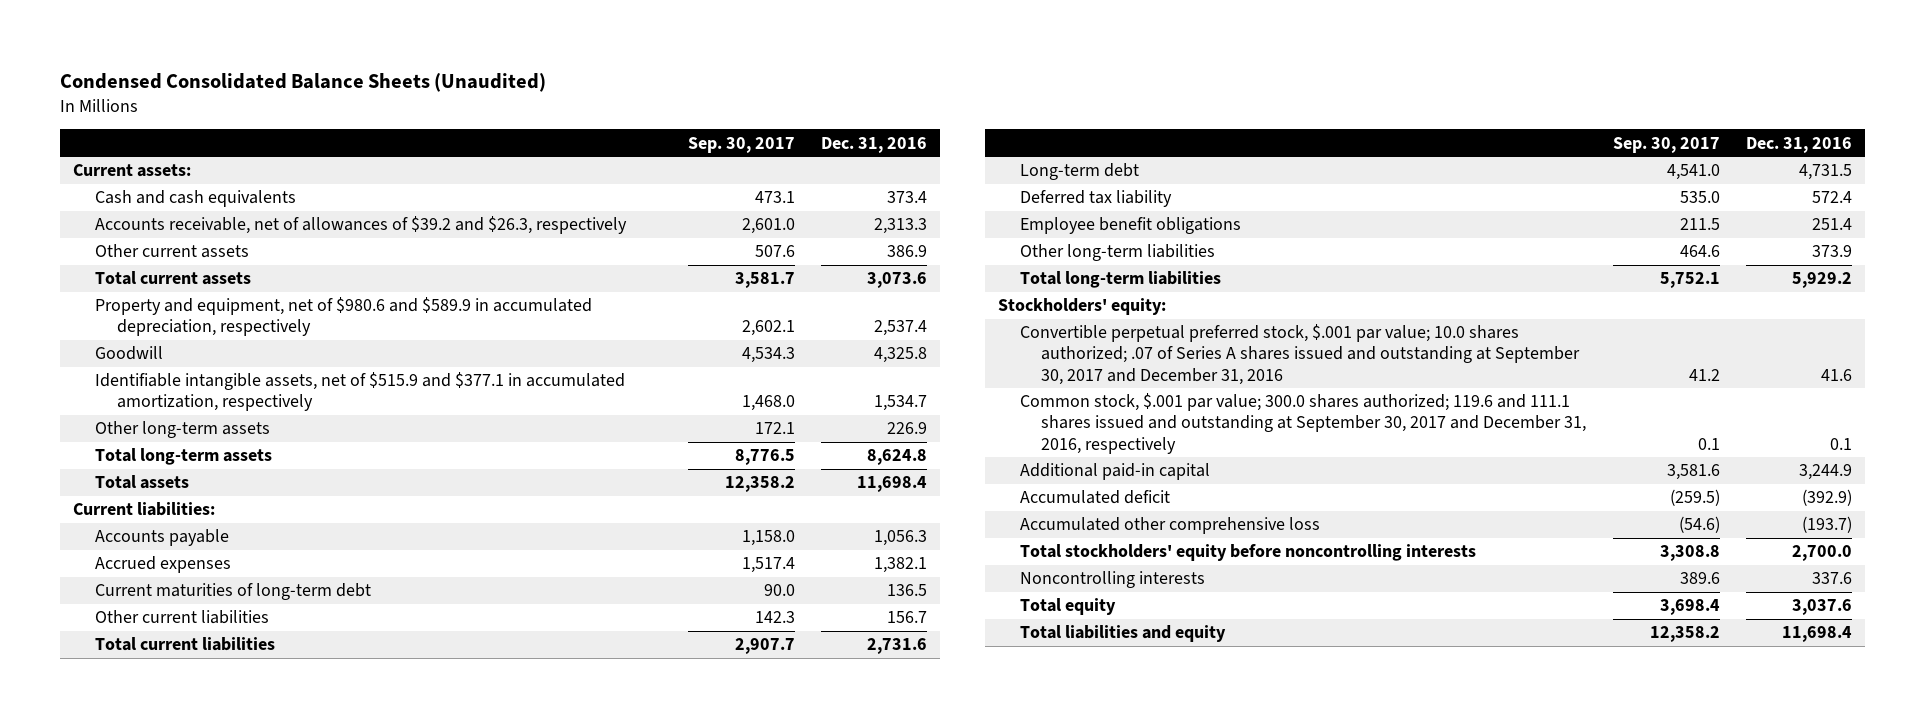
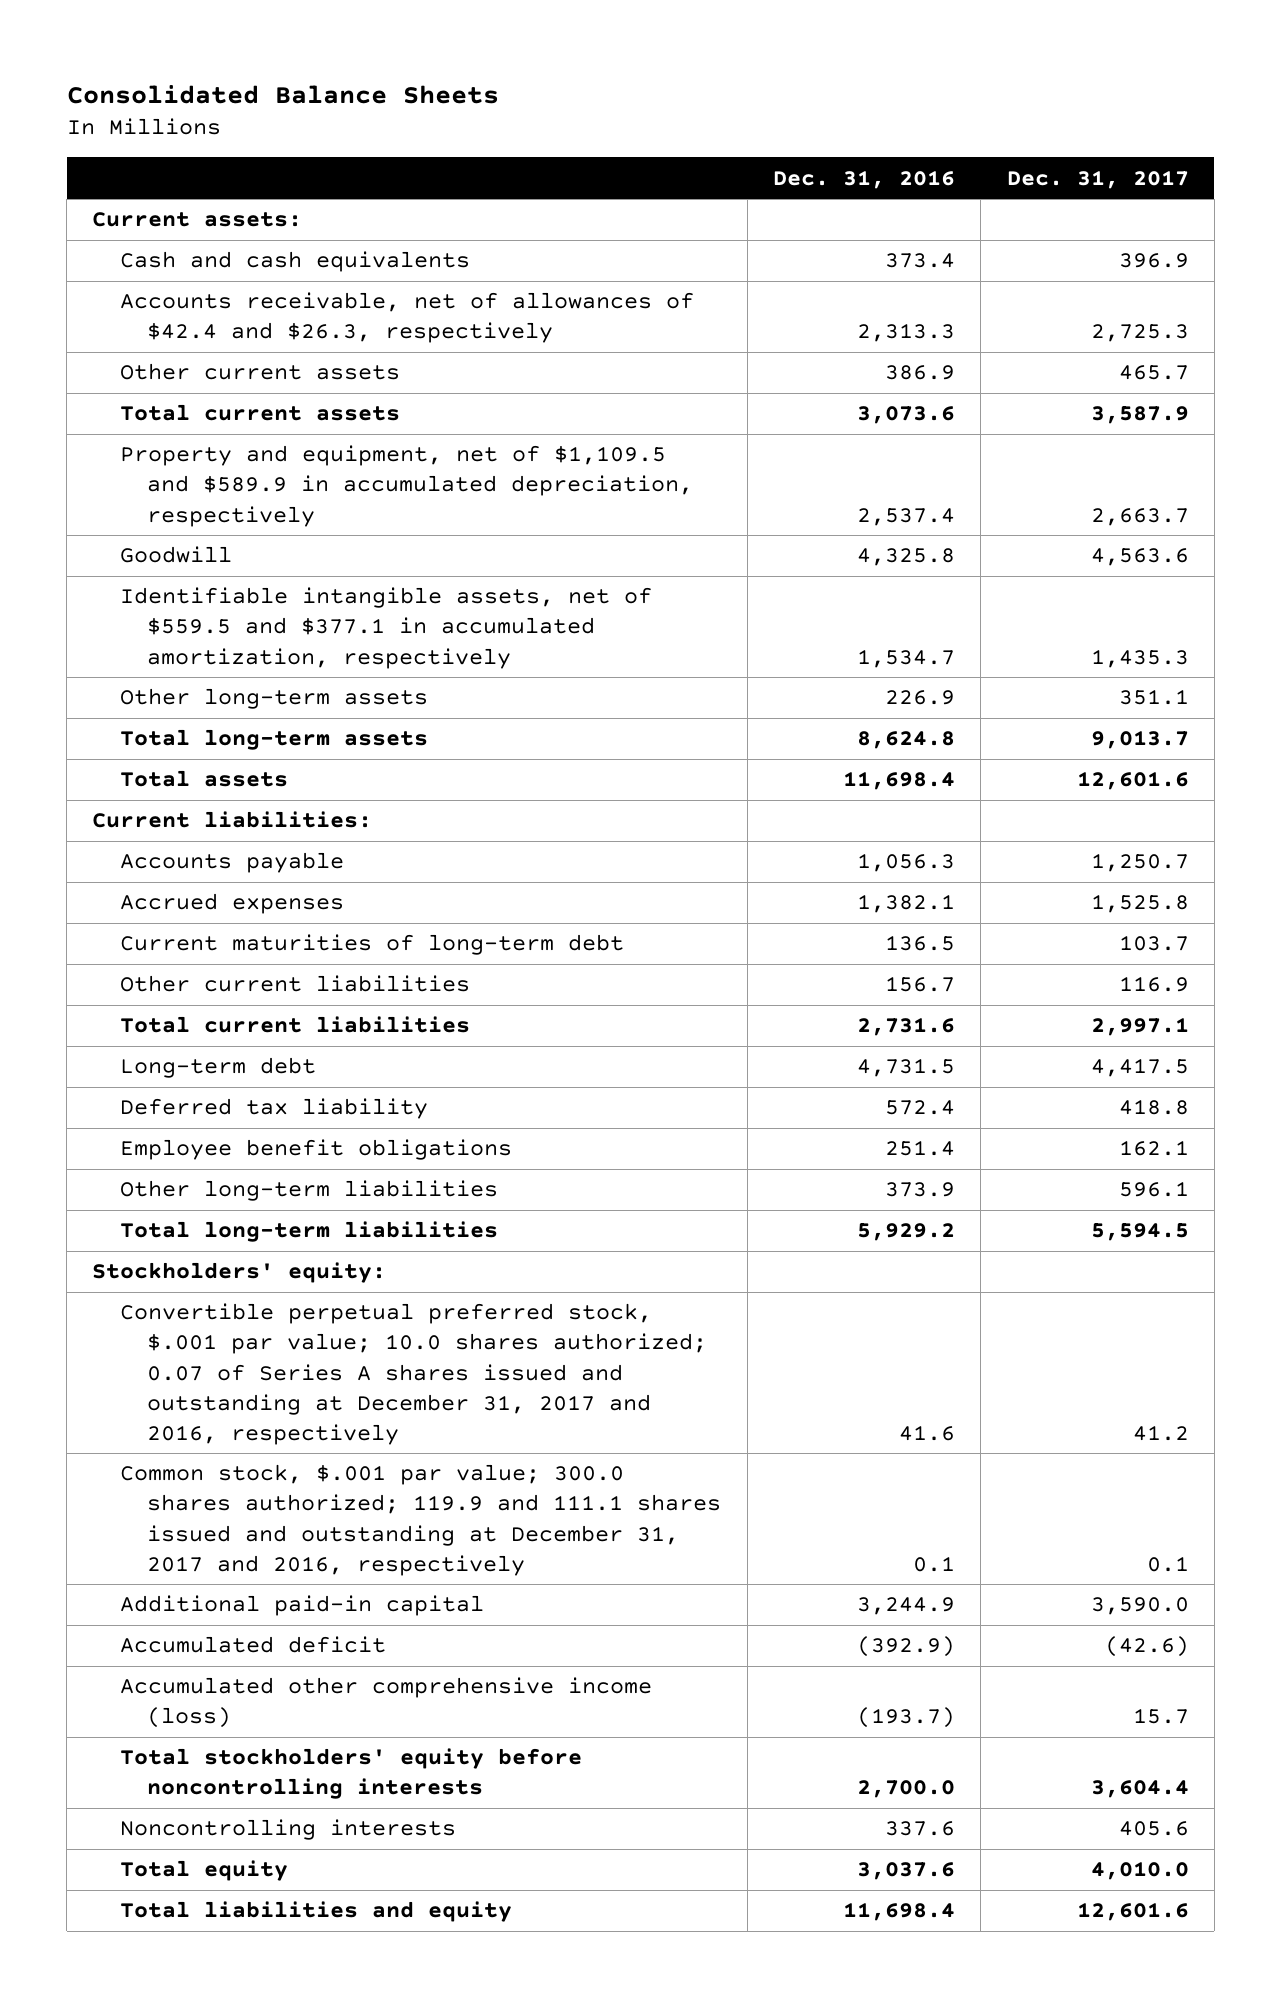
[60,72,547,92] Condensed Consolidated Balance Sheets (Unaudited) -> [66,84,499,104] Consolidated Balance Sheets
[687,136,795,153] Sep. 30, 2017 -> none
none -> [1006,169,1189,189] Dec. 31, 2017
[94,216,627,235] Accounts receivable, net of allowances of $39.2 and $26.3, respectively -> [119,292,694,344] Accounts receivable, net of allowances of $42.4 and $26.3, respectively
[94,297,592,337] Property and equipment, net of $980.6 and $589.9 in accumulated depreciation, respectively -> [119,445,694,527] Property and equipment, net of $1,109.5 and $589.9 in accumulated depreciation, respectively
[94,372,625,412] Identifiable intangible assets, net of $515.9 and $377.1 in accumulated amortization, respectively -> [119,587,652,669] Identifiable intangible assets, net of $559.5 and $377.1 in accumulated amortization, respectively
[1019,324,1581,385] Convertible perpetual preferred stock, $.001 par value; 10.0 shares authorized; .07 of Series A shares issued and outstanding at September 30, 2017 and December 31, 2016 -> [119,1303,708,1445] Convertible perpetual preferred stock, $.001 par value; 10.0 shares authorized; 0.07 of Series A shares issued and outstanding at December 31, 2017 and 2016, respectively
[1019,393,1587,454] Common stock, $.001 par value; 300.0 shares authorized; 119.6 and 111.1 shares issued and outstanding at September 30, 2017 and December 31, 2016, respectively -> [119,1464,722,1576] Common stock, $.001 par value; 300.0 shares authorized; 119.9 and 111.1 shares issued and outstanding at December 31, 2017 and 2016, respectively
[1019,517,1320,535] Accumulated other comprehensive loss -> [119,1677,652,1729] Accumulated other comprehensive income (loss)

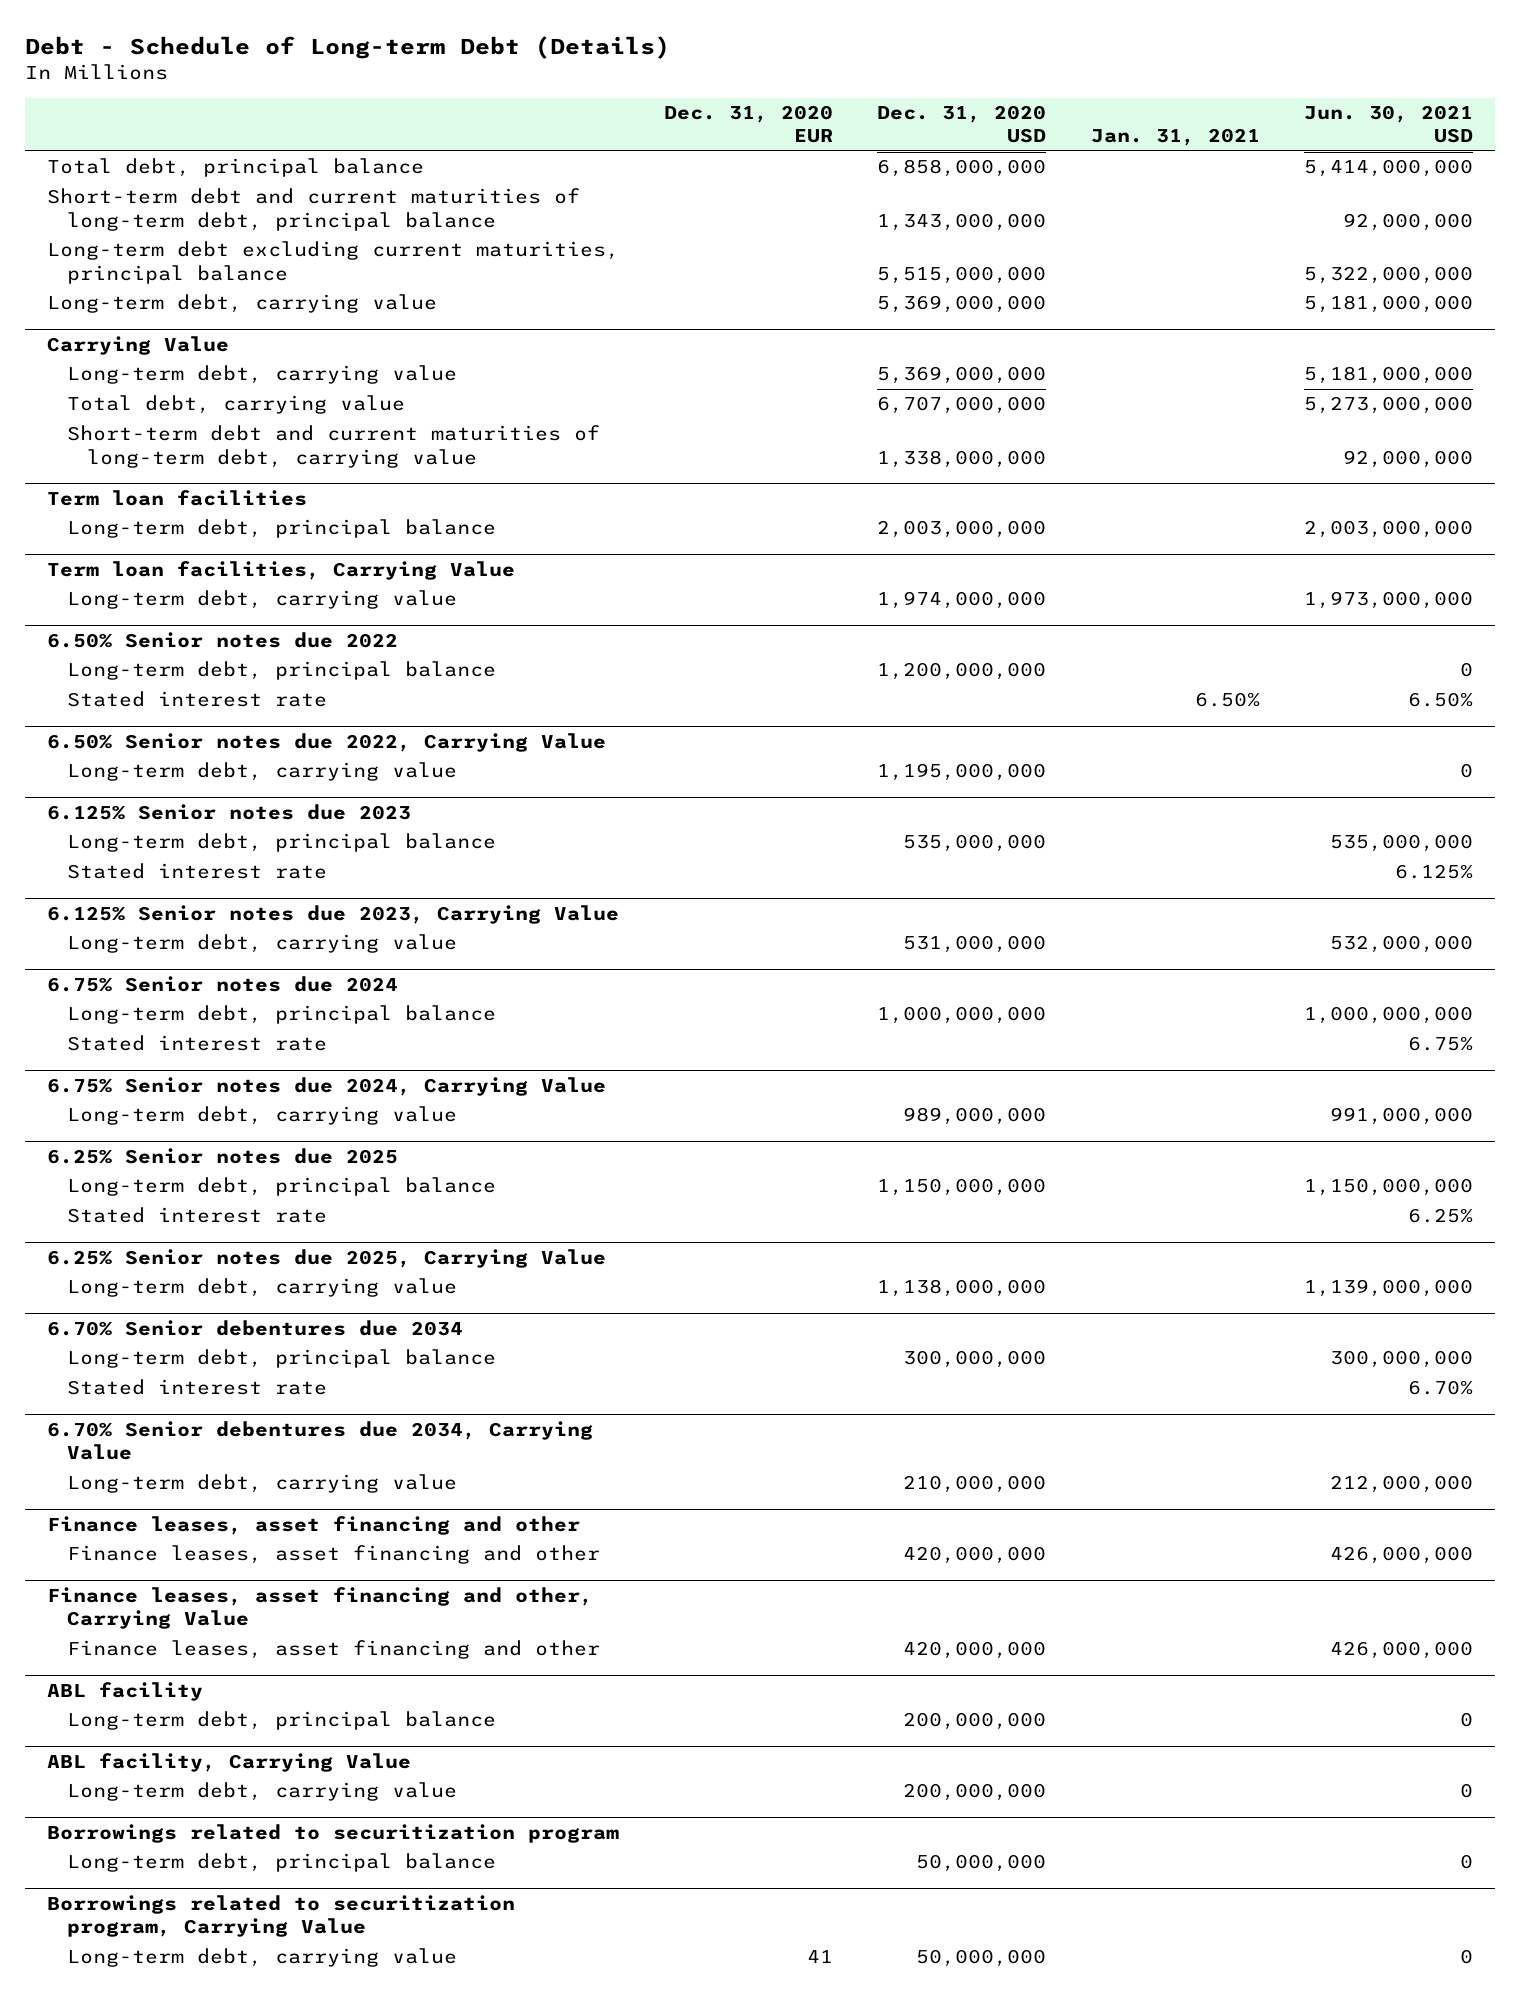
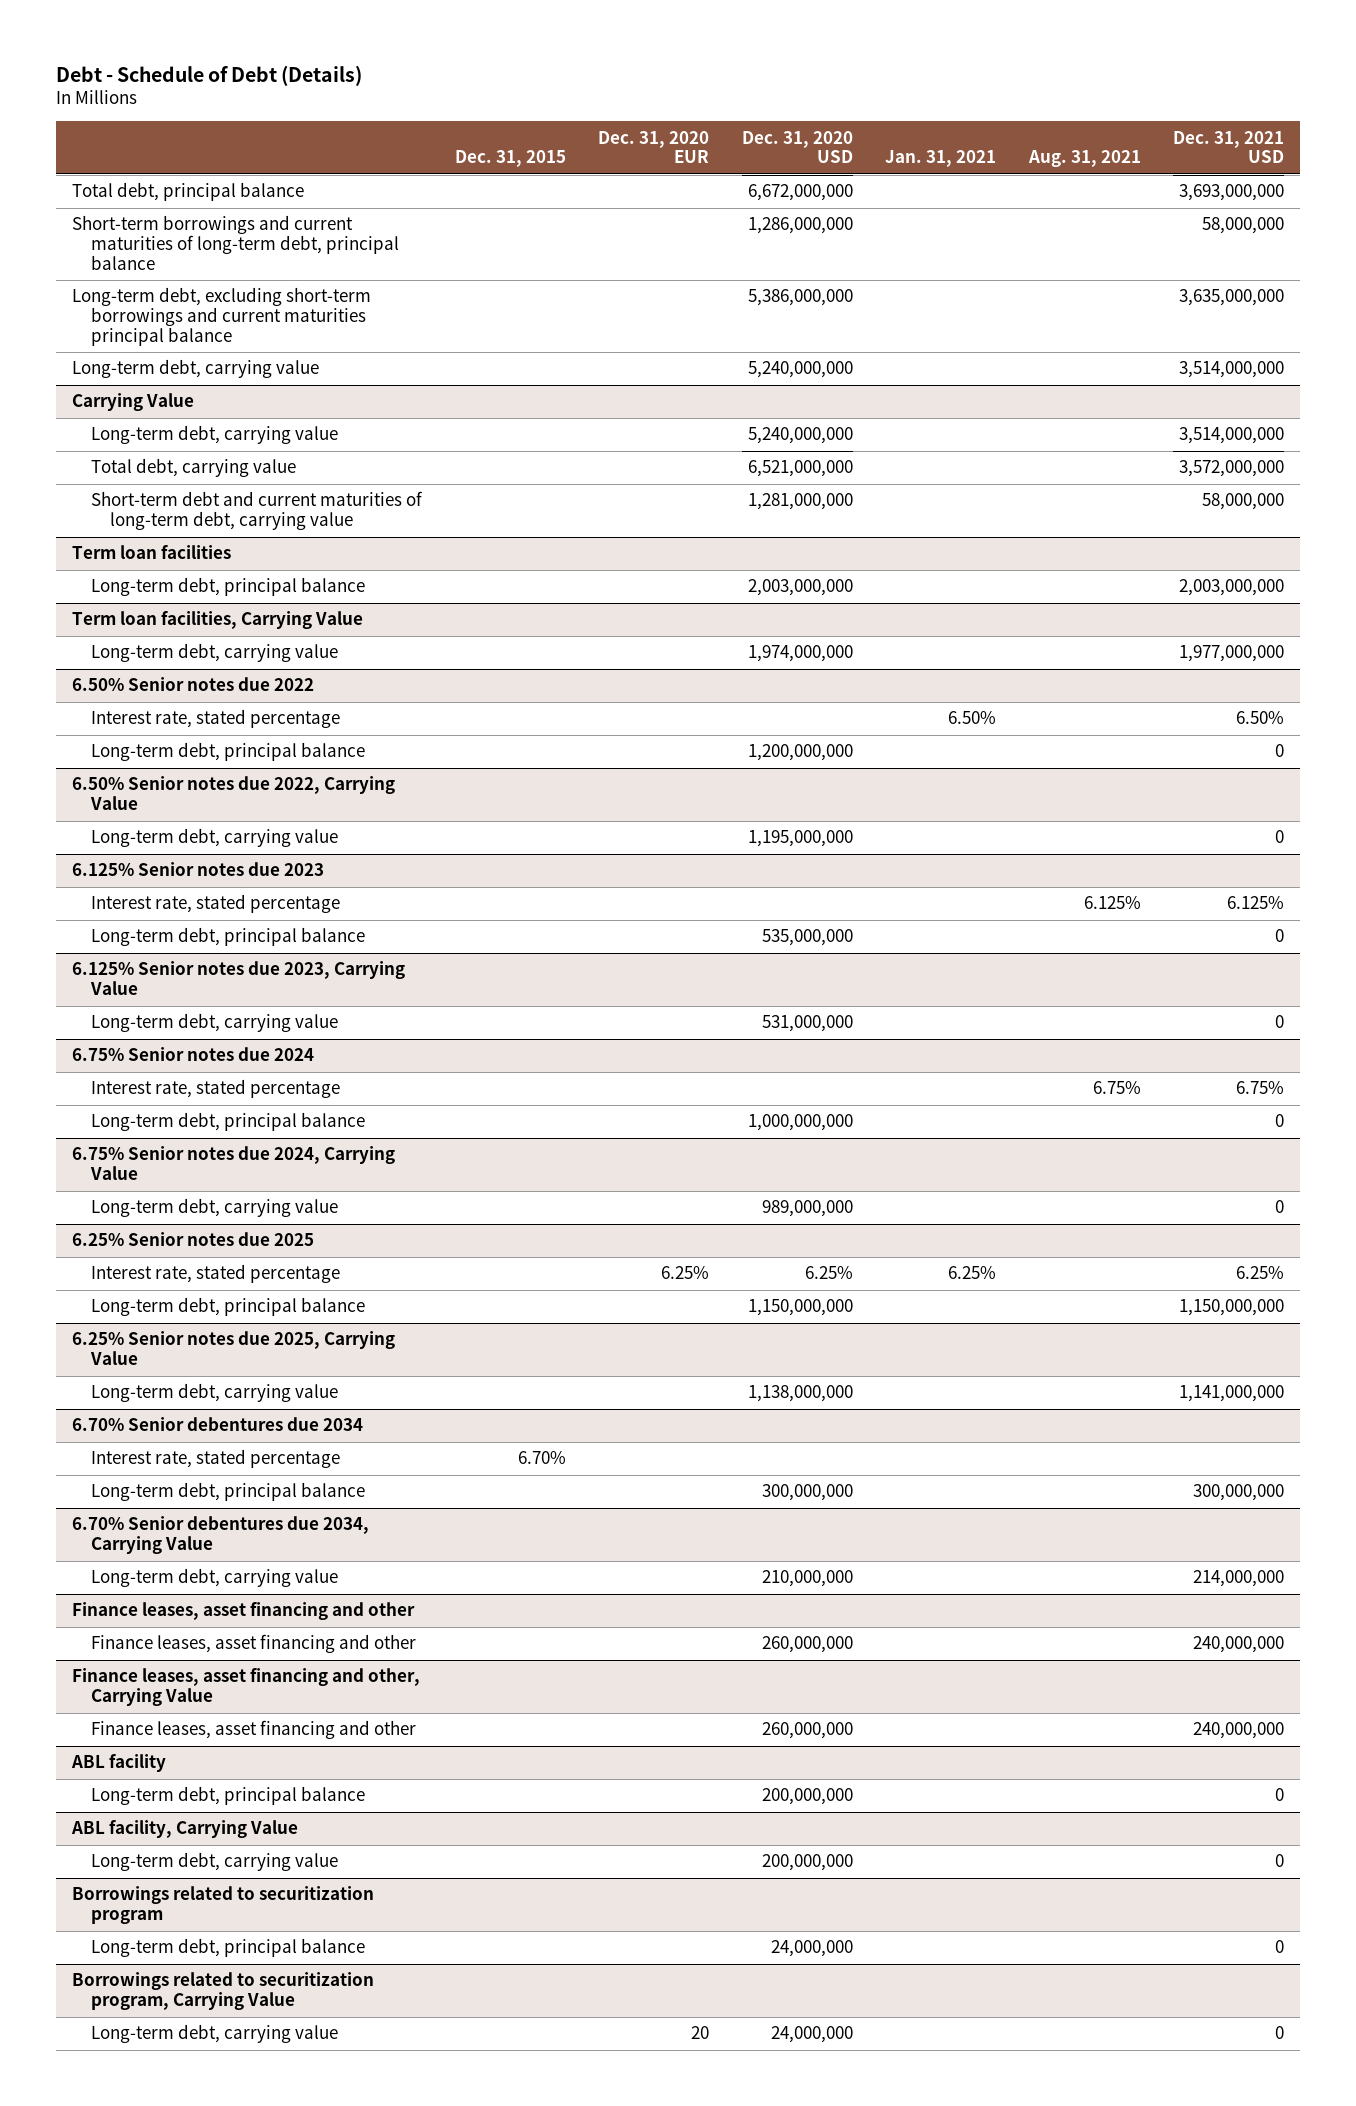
[24,35,670,59] Debt - Schedule of Long-term Debt (Details) -> [55,64,362,86] Debt - Schedule of Debt (Details)
[1304,105,1474,144] Jun. 30, 2021 USD -> none
none -> [454,150,566,168] Dec. 31, 2015
none -> [1027,150,1141,168] Aug. 31, 2021
none -> [1173,130,1285,164] Dec. 31, 2021 USD
[877,159,1047,178] 6,858,000,000 -> [747,184,853,202] 6,672,000,000
[47,188,581,231] Short-term debt and current maturities of long-term debt, principal balance -> [71,215,400,271] Short-term borrowings and current maturities of long-term debt, principal balance
[877,212,1047,231] 1,343,000,000 -> [747,217,853,235] 1,286,000,000
[47,241,620,284] Long-term debt excluding current maturities, principal balance -> [71,287,371,347] Long-term debt, excluding short-term borrowings and current maturities principal balance
[877,265,1047,284] 5,515,000,000 -> [747,289,853,307] 5,386,000,000
[877,295,1047,314] 5,369,000,000 -> [747,361,853,379] 5,240,000,000
[877,366,1047,385] 5,369,000,000 -> [747,427,853,445] 5,240,000,000
[877,396,1047,415] 6,707,000,000 -> [747,460,853,478] 6,521,000,000
[877,449,1047,468] 1,338,000,000 -> [747,493,853,511] 1,281,000,000
none -> [91,709,341,729] Interest rate, stated percentage
[66,691,327,708] Stated interest rate -> none
none -> [91,894,341,914] Interest rate, stated percentage
[66,863,327,880] Stated interest rate -> none
none -> [91,1079,341,1099] Interest rate, stated percentage
[66,1035,327,1052] Stated interest rate -> none
none -> [91,1264,341,1284] Interest rate, stated percentage
[66,1207,327,1224] Stated interest rate -> none
none -> [91,1449,341,1469] Interest rate, stated percentage
[66,1379,327,1396] Stated interest rate -> none
[903,1546,1047,1565] 420,000,000 -> [761,1636,853,1654] 260,000,000
[903,1641,1047,1660] 420,000,000 -> [761,1722,853,1740] 260,000,000
[916,1854,1047,1873] 50,000,000 -> [770,1940,853,1958] 24,000,000
[806,1950,833,1964] 41 -> [691,2026,710,2040] 20
[916,1949,1047,1968] 50,000,000 -> [770,2026,853,2044] 24,000,000

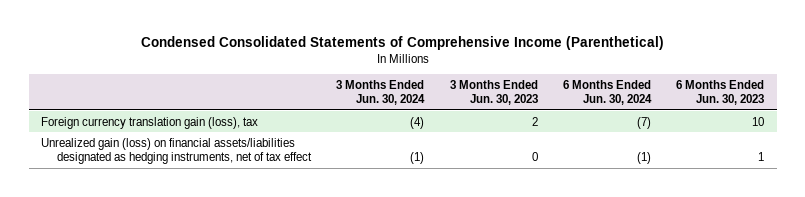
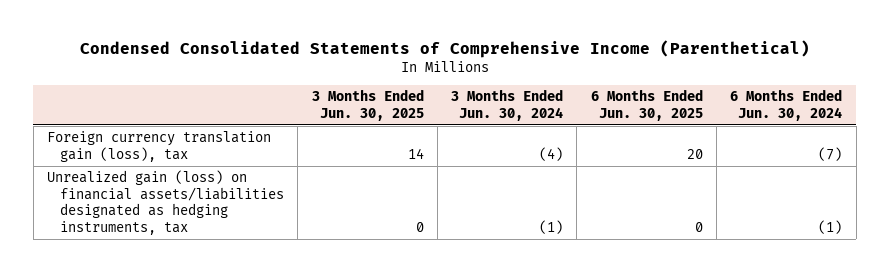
[449,80,538,106] 3 Months Ended Jun. 30, 2023 -> none
[675,80,764,106] 6 Months Ended Jun. 30, 2023 -> none
none -> [311,89,424,121] 3 Months Ended Jun. 30, 2025
none -> [590,89,703,121] 6 Months Ended Jun. 30, 2025
[41,137,313,164] Unrealized gain (loss) on financial assets/liabilities designated as hedging instruments, net of tax effect -> [47,170,285,235] Unrealized gain (loss) on financial assets/liabilities designated as hedging instruments, tax

